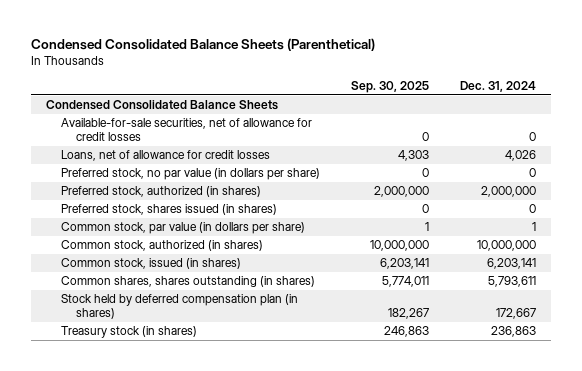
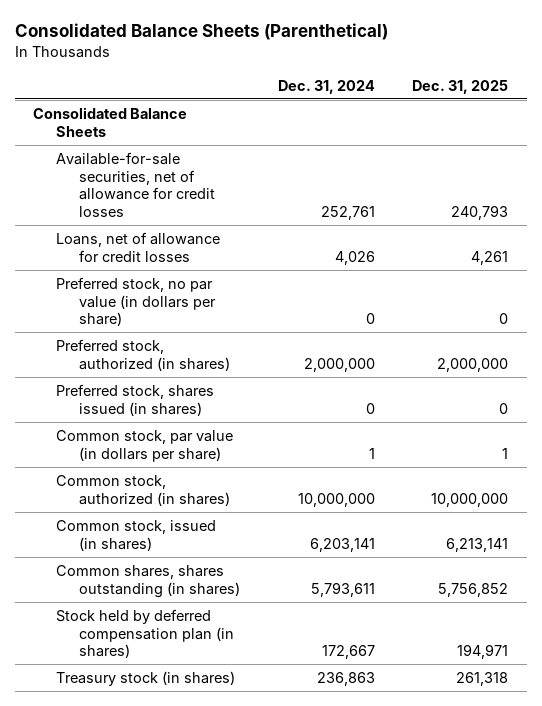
[30,38,375,52] Condensed Consolidated Balance Sheets (Parenthetical) -> [14,23,388,41] Consolidated Balance Sheets (Parenthetical)
[350,81,429,94] Sep. 30, 2025 -> none
none -> [412,79,509,94] Dec. 31, 2025
[46,100,279,111] Condensed Consolidated Balance Sheets -> [33,106,188,137] Consolidated Balance Sheets
[528,132,536,142] 0 -> [320,206,375,221] 252,761

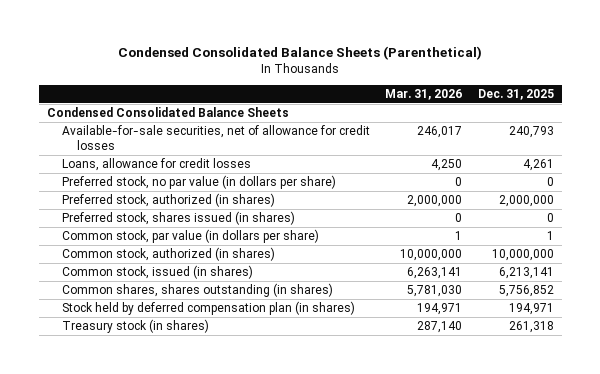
[14,23,388,41] Consolidated Balance Sheets (Parenthetical) -> [118,45,483,60] Condensed Consolidated Balance Sheets (Parenthetical)
[277,79,375,94] Dec. 31, 2024 -> none
none -> [385,88,463,100] Mar. 31, 2026
[33,106,188,137] Consolidated Balance Sheets -> [46,107,289,118] Condensed Consolidated Balance Sheets
[56,231,221,262] Loans, net of allowance for credit losses -> [61,158,251,172] Loans, allowance for credit losses

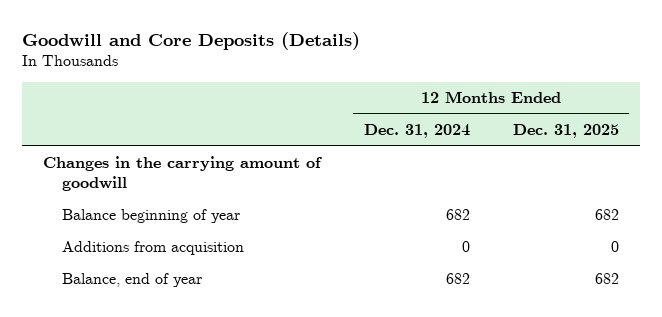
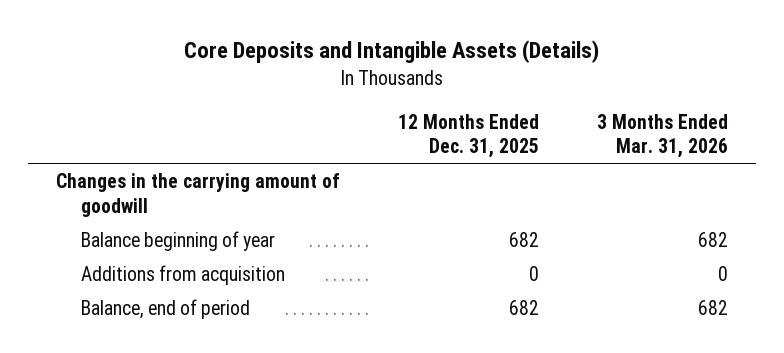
[21,31,360,50] Goodwill and Core Deposits (Details) -> [183,40,599,64] Core Deposits and Intangible Assets (Details)
[363,124,470,139] Dec. 31, 2024 -> none
none -> [596,113,728,159] 3 Months Ended Mar. 31, 2026
[61,273,202,288] Balance, end of year -> [80,299,250,320] Balance, end of period

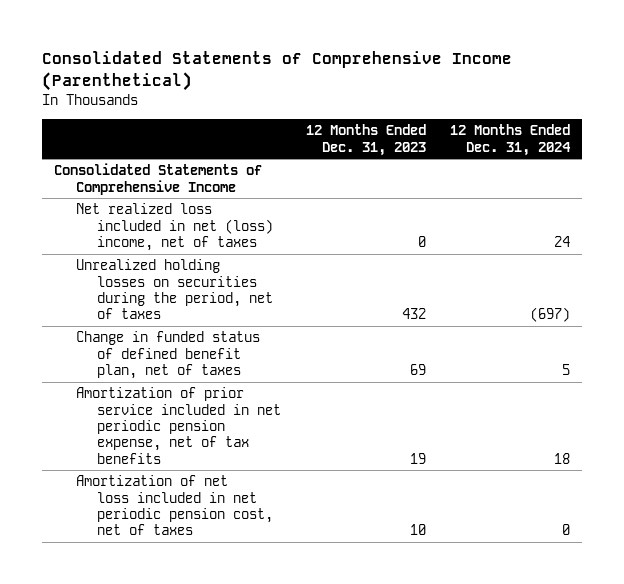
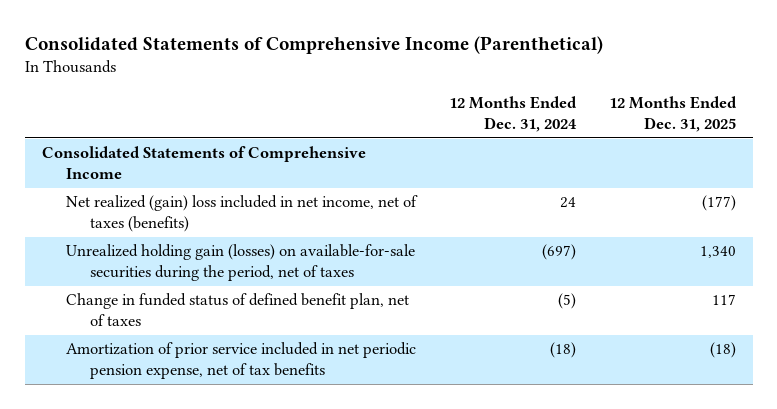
[305,124,426,156] 12 Months Ended Dec. 31, 2023 -> none
none -> [608,96,737,133] 12 Months Ended Dec. 31, 2025
[75,475,274,536] Amortization of net loss included in net periodic pension cost, net of taxes -> none
[75,203,274,252] Net realized loss included in net (loss) income, net of taxes -> [65,195,418,233] Net realized (gain) loss included in net income, net of taxes (benefits)
[75,259,274,320] Unrealized holding losses on securities during the period, net of taxes -> [65,244,415,282] Unrealized holding gain (losses) on available-for-sale securities during the period, net of taxes
[561,364,570,376] 5 -> [557,293,576,310] (5)
[553,452,570,464] 18 -> [549,342,576,359] (18)

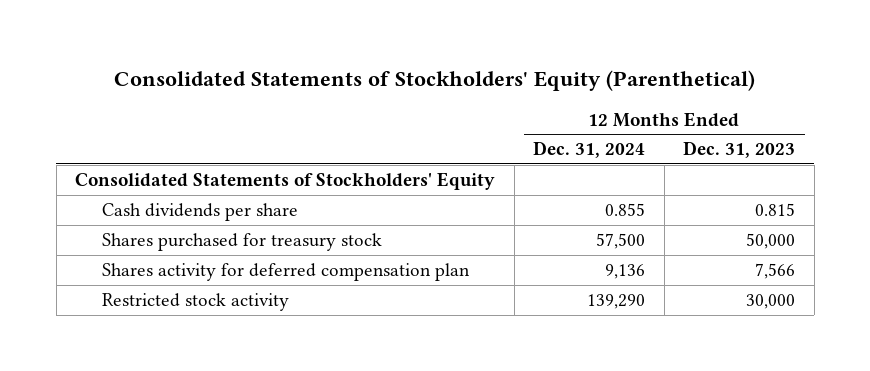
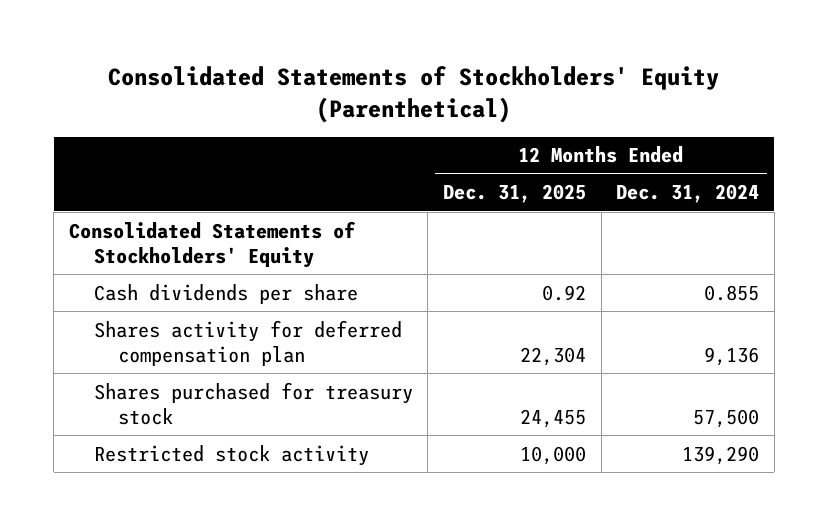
[683,141,796,159] Dec. 31, 2023 -> none
none -> [442,184,586,204] Dec. 31, 2025
[102,232,383,251] Shares purchased for treasury stock -> [93,381,413,425] Shares purchased for treasury stock

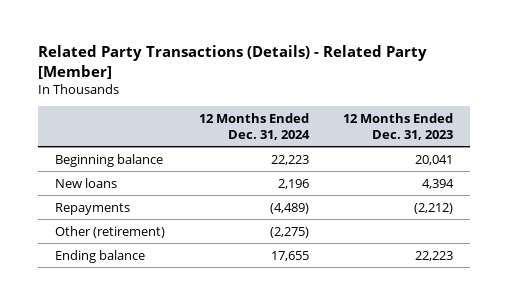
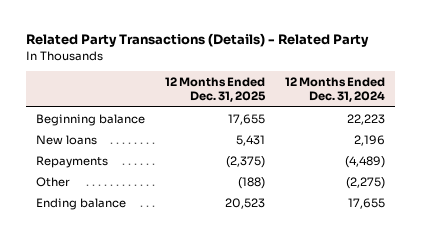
[37,45,427,79] Related Party Transactions (Details) - Related Party [Member] -> [26,33,370,48] Related Party Transactions (Details) - Related Party
[342,113,453,140] 12 Months Ended Dec. 31, 2023 -> none
none -> [165,76,267,103] 12 Months Ended Dec. 31, 2025
[54,225,165,238] Other (retirement) -> [36,176,71,187] Other

